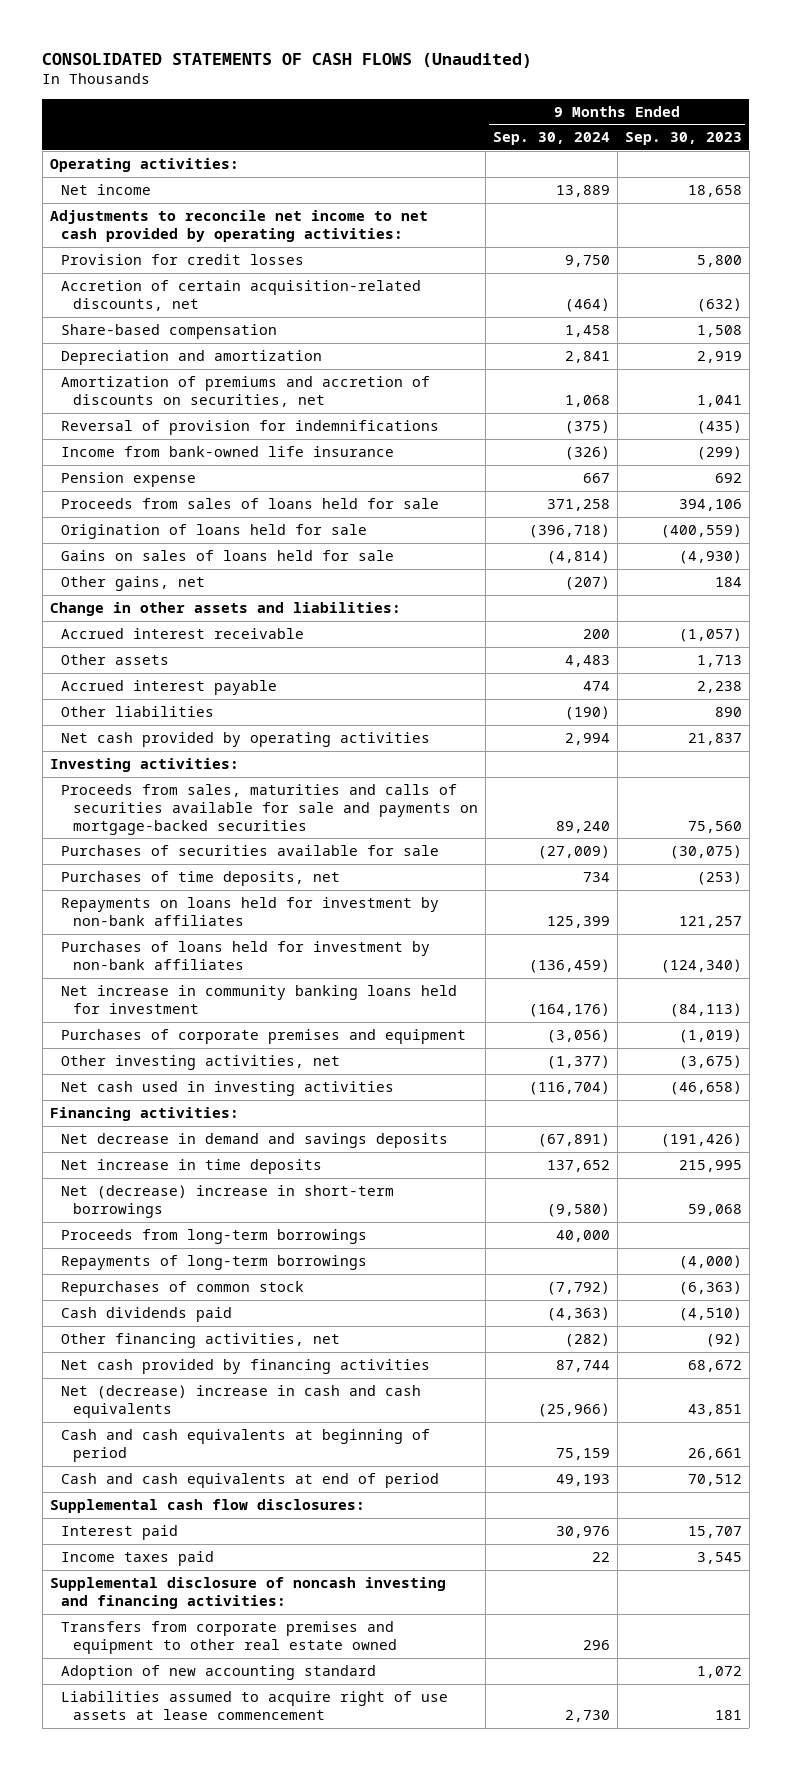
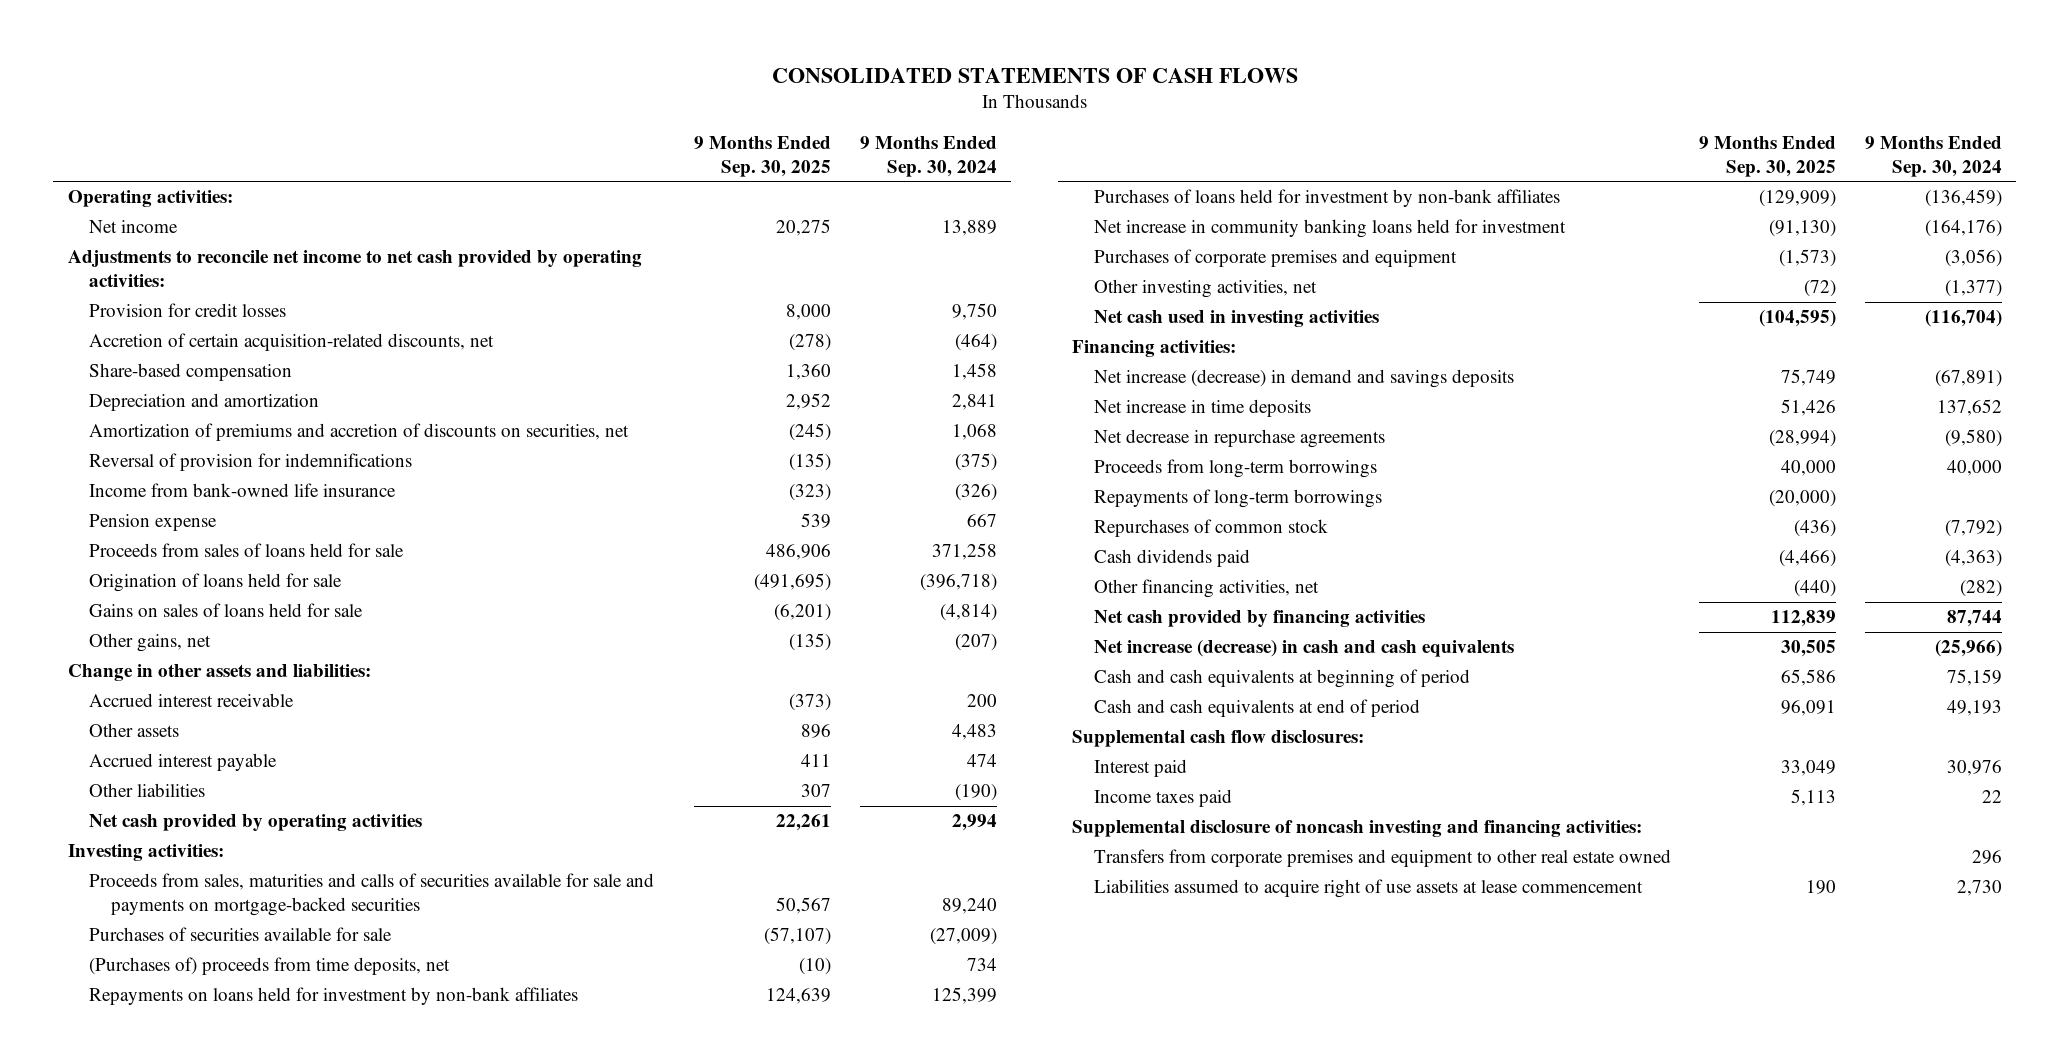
[42,52,533,68] CONSOLIDATED STATEMENTS OF CASH FLOWS (Unaudited) -> [771,67,1298,83] CONSOLIDATED STATEMENTS OF CASH FLOWS
[624,132,742,146] Sep. 30, 2023 -> none
none -> [694,135,832,177] 9 Months Ended Sep. 30, 2025
[61,871,341,887] Purchases of time deposits, net -> [89,957,451,976] (Purchases of) proceeds from time deposits, net
[61,1133,449,1149] Net decrease in demand and savings deposits -> [1094,369,1515,389] Net increase (decrease) in demand and savings deposits
[61,1185,395,1218] Net (decrease) increase in short-term borrowings -> [1094,429,1386,449] Net decrease in repurchase agreements
[61,1385,422,1418] Net (decrease) increase in cash and cash equivalents -> [1094,640,1515,658] Net increase (decrease) in cash and cash equivalents
[61,1665,377,1681] Adoption of new accounting standard -> none

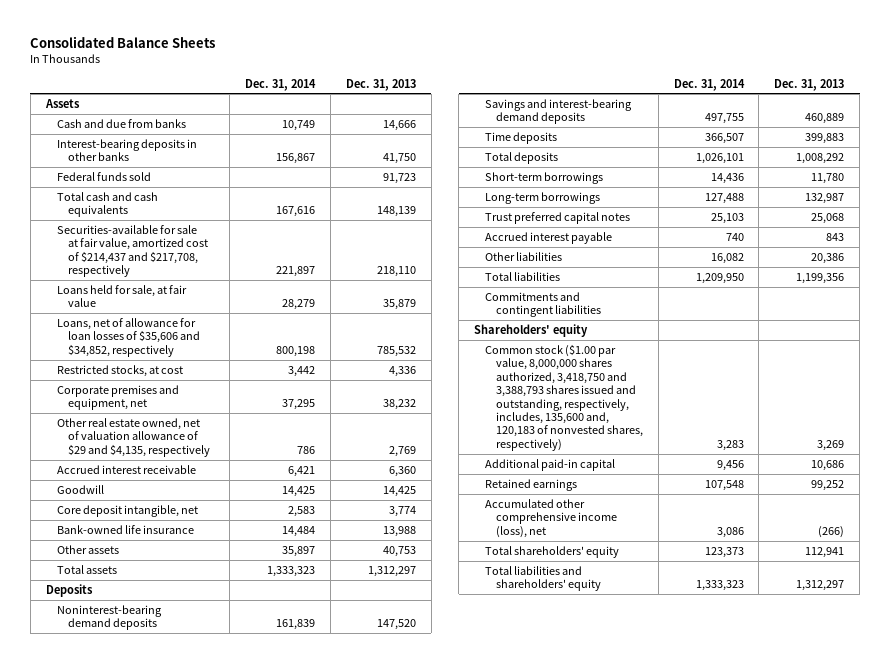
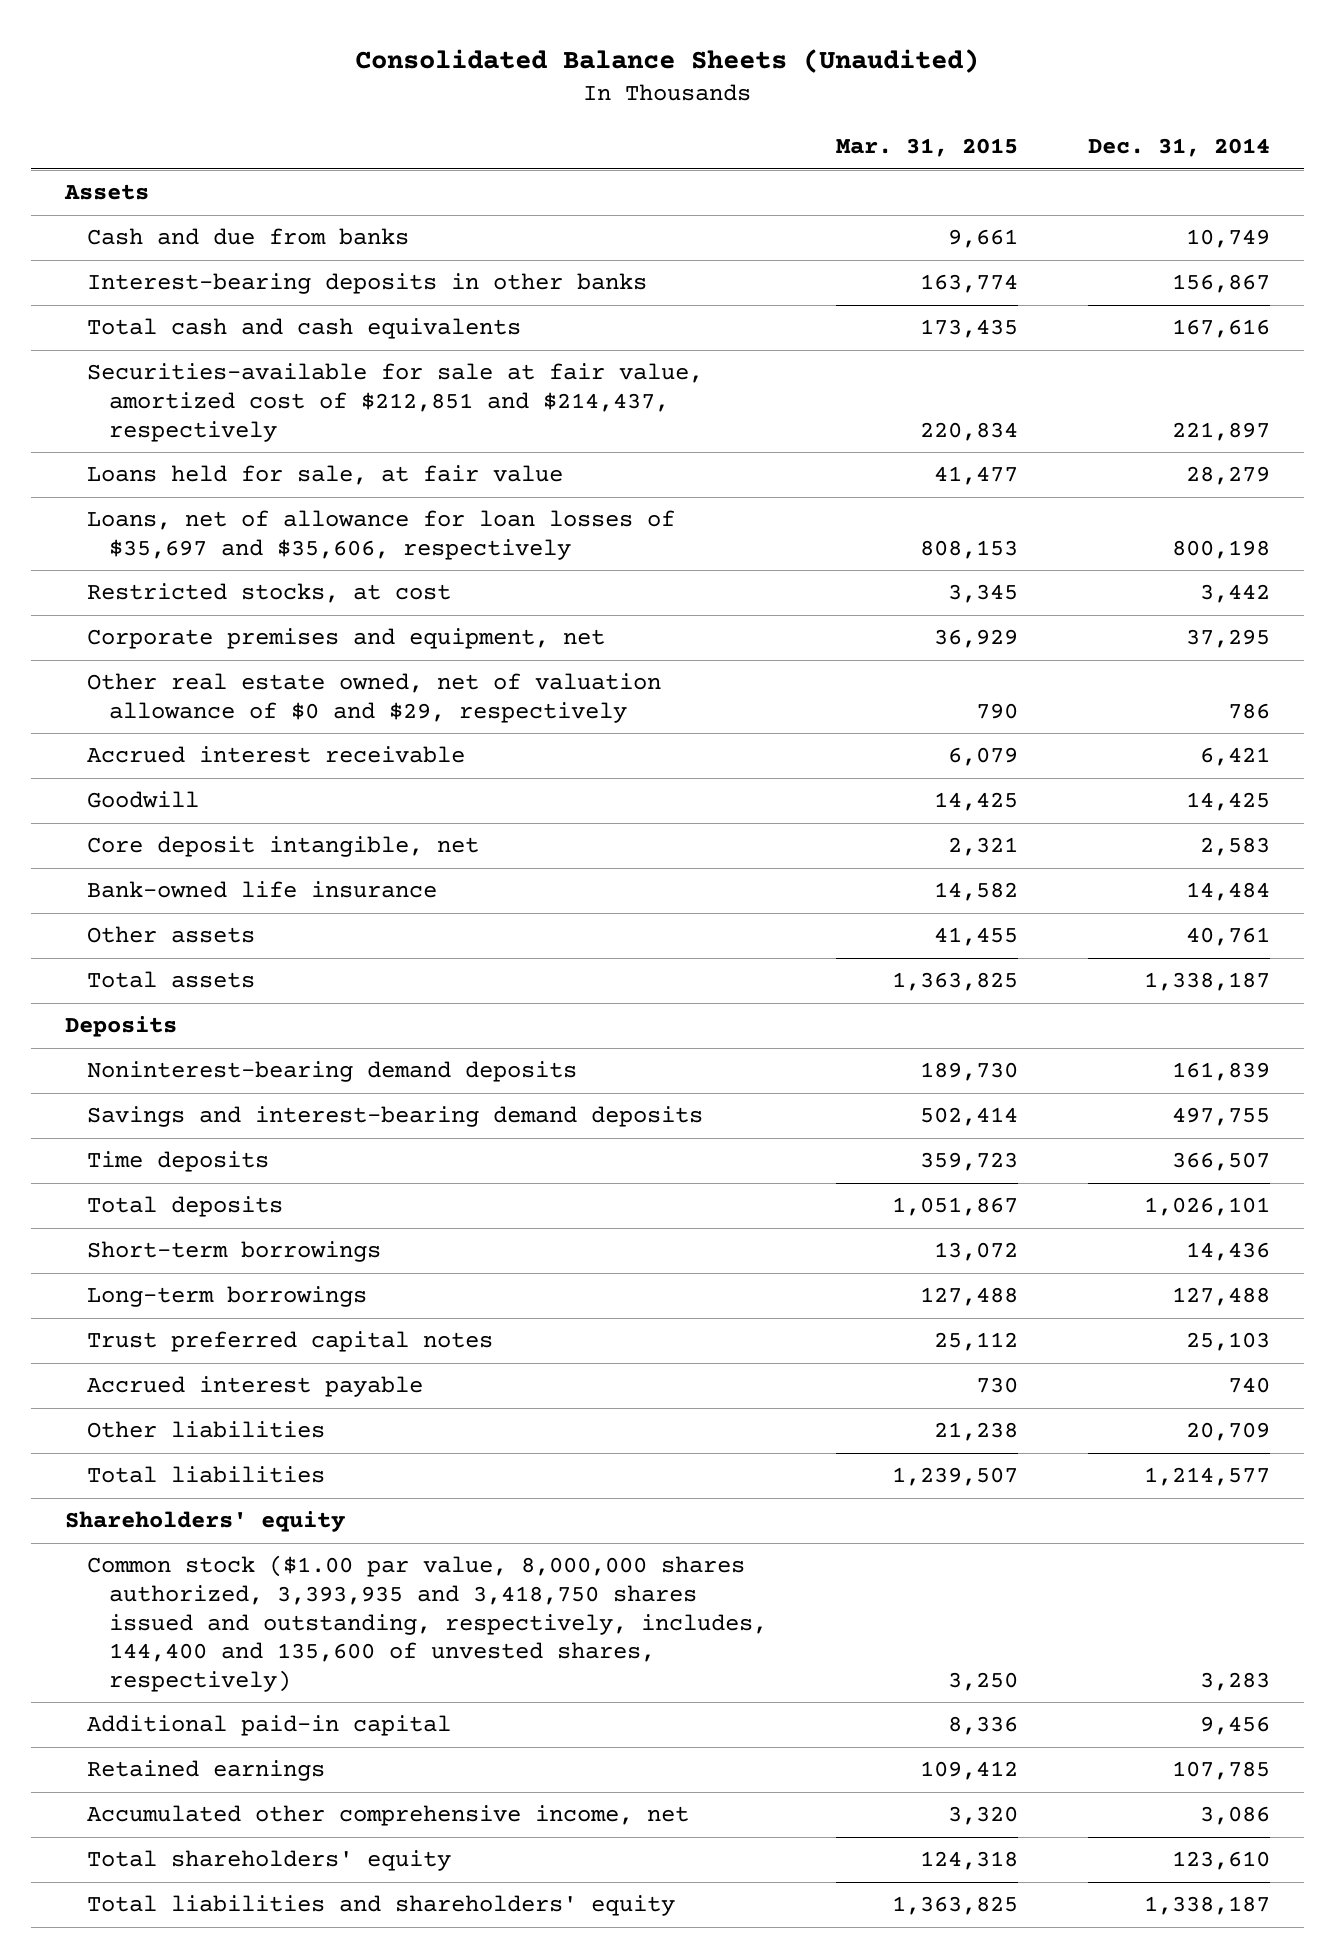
[30,35,216,48] Consolidated Balance Sheets -> [355,48,980,73] Consolidated Balance Sheets (Unaudited)
[345,78,416,91] Dec. 31, 2013 -> none
none -> [836,138,1019,158] Mar. 31, 2015
[56,171,151,181] Federal funds sold -> none
[56,224,208,278] Securities-available for sale at fair value, amortized cost of $214,437 and $217,708, respectively -> [87,363,704,442] Securities-available for sale at fair value, amortized cost of $212,851 and $214,437, respectively
[56,317,200,357] Loans, net of allowance for loan losses of $35,606 and $34,852, respectively -> [87,510,676,561] Loans, net of allowance for loan losses of $35,697 and $35,606, respectively
[56,417,210,457] Other real estate owned, net of valuation allowance of $29 and $4,135, respectively -> [87,673,662,724] Other real estate owned, net of valuation allowance of $0 and $29, respectively
[282,545,316,557] 35,897 -> [1185,927,1270,947] 40,761
[267,565,316,577] 1,333,323 -> [1143,972,1270,992] 1,338,187
[485,291,602,318] Commitments and contingent liabilities -> none
[710,252,744,264] 16,082 -> [1185,1422,1270,1442] 20,709
[695,272,744,284] 1,209,950 -> [1143,1467,1270,1487] 1,214,577
[485,343,644,451] Common stock ($1.00 par value, 8,000,000 shares authorized, 3,418,750 and 3,388,793 shares issued and outstanding, respectively, includes, 135,600 and, 120,183 of nonvested shares, respectively) -> [87,1555,768,1692] Common stock ($1.00 par value, 8,000,000 shares authorized, 3,393,935 and 3,418,750 shares issued and outstanding, respectively, includes, 144,400 and 135,600 of unvested shares, respectively)
[704,479,744,491] 107,548 -> [1171,1761,1270,1781] 107,785
[485,498,618,538] Accumulated other comprehensive income (loss), net -> [87,1805,690,1827] Accumulated other comprehensive income, net
[704,546,744,558] 123,373 -> [1171,1851,1270,1871] 123,610
[695,580,744,592] 1,333,323 -> [1143,1896,1270,1916] 1,338,187

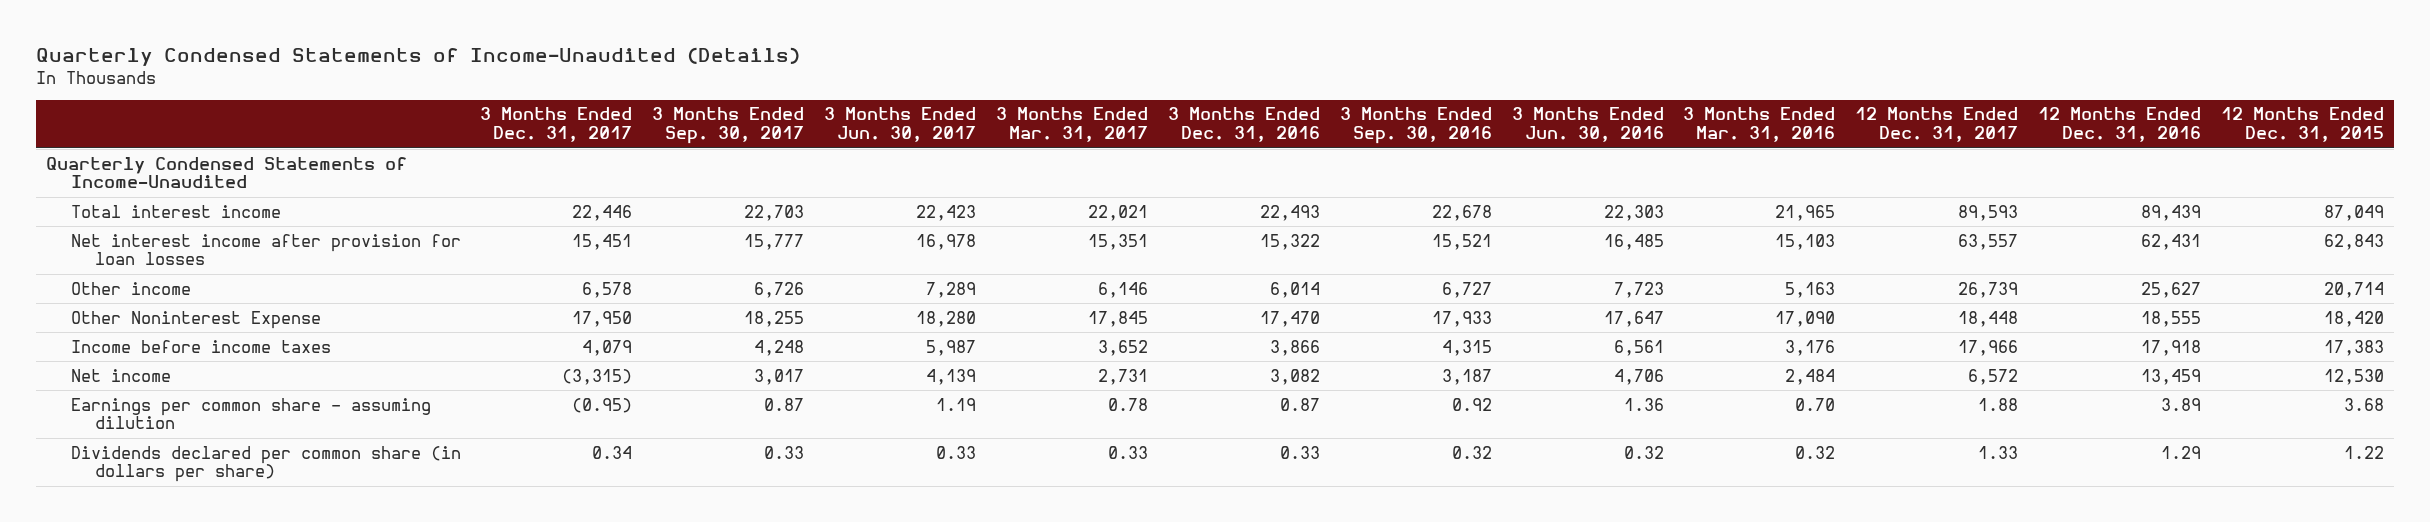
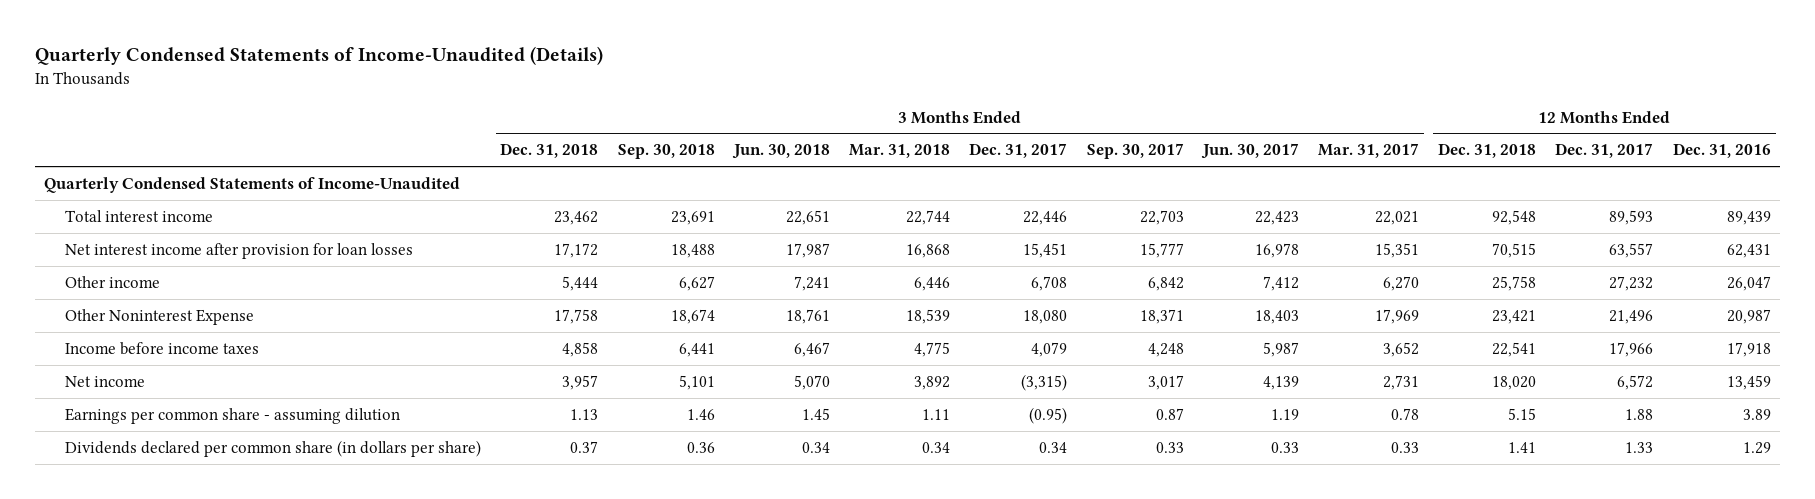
[1167,107,1320,143] 3 Months Ended Dec. 31, 2016 -> none
[1339,107,1492,145] 3 Months Ended Sep. 30, 2016 -> none
[1511,107,1664,143] 3 Months Ended Jun. 30, 2016 -> none
[1683,107,1836,143] 3 Months Ended Mar. 31, 2016 -> none
[2221,107,2385,143] 12 Months Ended Dec. 31, 2015 -> none
none -> [500,143,599,159] Dec. 31, 2018
none -> [617,144,715,160] Sep. 30, 2018
none -> [731,144,830,160] Jun. 30, 2018
none -> [849,144,951,159] Mar. 31, 2018
none -> [1438,143,1537,159] Dec. 31, 2018
[582,281,633,298] 6,578 -> [1031,275,1068,291] 6,708
[754,281,805,298] 6,726 -> [1147,276,1184,291] 6,842
[926,281,977,298] 7,289 -> [1262,275,1299,291] 7,412
[1098,281,1149,298] 6,146 -> [1382,275,1419,291] 6,270
[1958,281,2019,298] 26,739 -> [1609,275,1654,291] 27,232
[2141,281,2202,298] 25,627 -> [1726,275,1771,291] 26,047
[572,310,633,327] 17,950 -> [1023,309,1068,324] 18,080
[744,310,805,327] 18,255 -> [1139,308,1184,324] 18,371
[916,310,977,327] 18,280 -> [1254,309,1299,324] 18,403
[1088,310,1149,327] 17,845 -> [1374,308,1419,324] 17,969
[1958,310,2019,327] 18,448 -> [1609,309,1654,324] 21,496
[2141,310,2202,327] 18,555 -> [1726,308,1771,324] 20,987

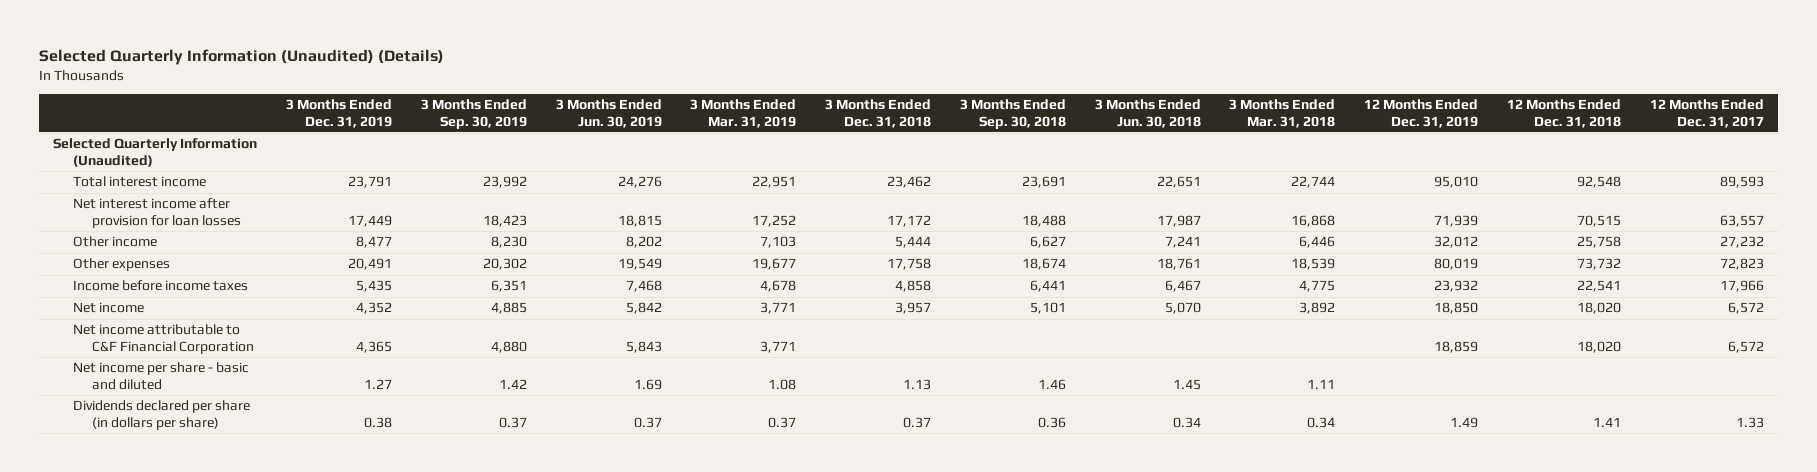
[34,46,603,66] Quarterly Condensed Statements of Income-Unaudited (Details) -> [38,48,444,65] Selected Quarterly Information (Unaudited) (Details)
[969,143,1068,159] Dec. 31, 2017 -> none
[1086,143,1184,160] Sep. 30, 2017 -> none
[1200,143,1299,160] Jun. 30, 2017 -> none
[1317,143,1419,159] Mar. 31, 2017 -> none
[1672,143,1771,159] Dec. 31, 2016 -> none
none -> [286,99,393,128] 3 Months Ended Dec. 31, 2019
none -> [420,99,527,129] 3 Months Ended Sep. 30, 2019
none -> [555,99,662,128] 3 Months Ended Jun. 30, 2019
none -> [690,99,797,128] 3 Months Ended Mar. 31, 2019
none -> [1364,99,1479,128] 12 Months Ended Dec. 31, 2019
[44,176,461,193] Quarterly Condensed Statements of Income-Unaudited -> [53,138,258,167] Selected Quarterly Information (Unaudited)
[65,308,255,325] Other Noninterest Expense -> none
none -> [72,258,170,272] Other expenses
[65,407,401,424] Earnings per common share - assuming dilution -> none
none -> [72,324,254,354] Net income attributable to C&F Financial Corporation
none -> [72,362,249,390] Net income per share - basic and diluted
[65,439,482,457] Dividends declared per common share (in dollars per share) -> [72,400,250,430] Dividends declared per share (in dollars per share)

